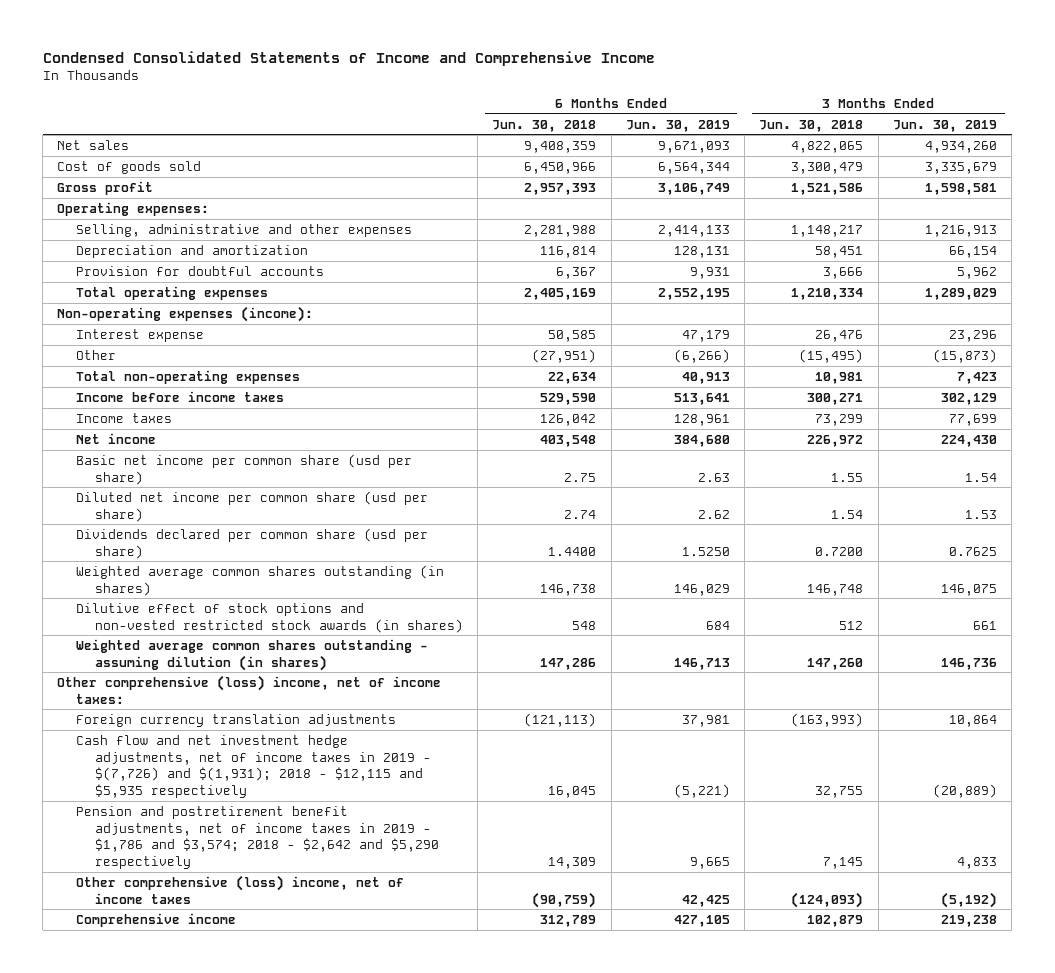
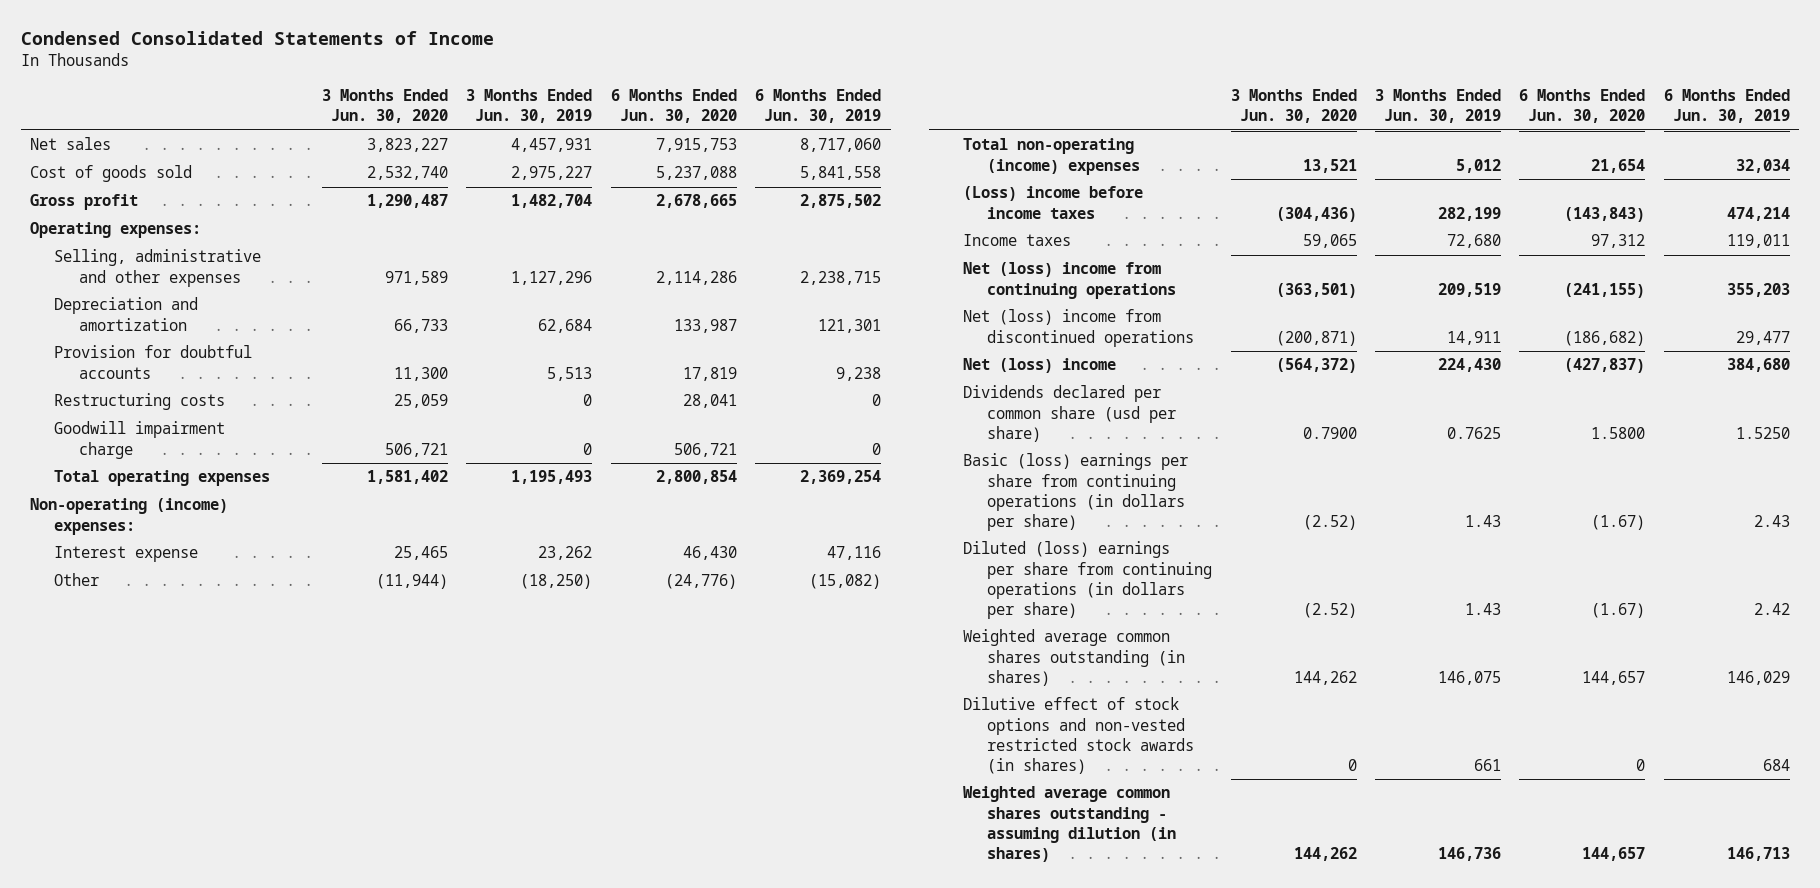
[42,50,655,66] Condensed Consolidated Statements of Income and Comprehensive Income -> [20,31,494,46] Condensed Consolidated Statements of Income
[492,119,597,132] Jun. 30, 2018 -> none
[759,119,864,132] Jun. 30, 2018 -> none
none -> [322,89,449,124] 3 Months Ended Jun. 30, 2020
none -> [610,89,737,124] 6 Months Ended Jun. 30, 2020
[657,140,730,153] 9,671,093 -> [800,138,882,153] 8,717,060
[925,140,998,153] 4,934,260 -> [511,138,593,153] 4,457,931
[657,161,730,174] 6,564,344 -> [800,166,882,181] 5,841,558
[925,161,998,174] 3,335,679 -> [511,166,593,181] 2,975,227
[657,182,730,195] 3,106,749 -> [800,194,882,209] 2,875,502
[925,182,998,195] 1,598,581 -> [511,194,593,209] 1,482,704
[76,453,413,485] Basic net income per common share (usd per share) -> none
[76,490,429,522] Diluted net income per common share (usd per share) -> none
[657,224,730,237] 2,414,133 -> [800,270,882,285] 2,238,715
[925,224,998,237] 1,216,913 -> [511,270,593,285] 1,127,296
[673,245,730,258] 128,131 -> [818,318,882,333] 121,301
[949,245,998,258] 66,154 -> [538,318,593,333] 62,684
[689,266,730,279] 9,931 -> [836,366,882,381] 9,238
[957,266,998,279] 5,962 -> [547,366,593,381] 5,513
none -> [54,393,226,411] Restructuring costs
none -> [54,421,226,459] Goodwill impairment charge
[657,287,730,300] 2,552,195 -> [800,470,882,485] 2,369,254
[925,287,998,300] 1,289,029 -> [511,470,593,485] 1,195,493
[57,305,314,322] Non-operating expenses (income): -> [30,498,229,535] Non-operating (income) expenses:
[681,329,730,342] 47,179 -> [827,546,882,561] 47,116
[949,329,998,342] 23,296 -> [538,546,593,561] 23,262
[673,348,730,363] (6,266) -> [809,574,882,590] (15,082)
[933,348,998,363] (15,873) -> [520,574,593,590] (18,250)
[76,369,301,384] Total non-operating expenses -> [962,138,1141,175] Total non-operating (income) expenses
[681,371,730,384] 40,913 -> [1735,158,1790,173] 32,034
[957,371,998,384] 7,423 -> [1455,158,1501,173] 5,012
[76,390,285,402] Income before income taxes -> [962,186,1143,219] (Loss) income before income taxes
[673,392,730,405] 513,641 -> [1726,206,1790,221] 474,214
[941,392,998,405] 302,129 -> [1437,206,1501,221] 282,199
[673,413,730,426] 128,961 -> [1726,234,1790,249] 119,011
[949,413,998,426] 77,699 -> [1446,234,1501,249] 72,680
none -> [962,262,1177,299] Net (loss) income from continuing operations
none -> [962,309,1195,347] Net (loss) income from discontinued operations
[76,432,157,444] Net income -> [962,358,1116,374] Net (loss) income
none -> [962,453,1188,531] Basic (loss) earnings per share from continuing operations (in dollars per share)
none -> [962,541,1213,619] Diluted (loss) earnings per share from continuing operations (in dollars per share)
[57,674,442,704] Other comprehensive (loss) income, net of income taxes: -> none
[76,713,397,727] Foreign currency translation adjustments -> none
[76,734,431,799] Cash flow and net investment hedge adjustments, net of income taxes in 2019 - $(7,726) and $(1,931); 2018 - $12,115 and $5,935 respectively -> none
[76,805,439,870] Pension and postretirement benefit adjustments, net of income taxes in 2019 - $1,786 and $3,574; 2018 - $2,642 and $5,290 respectively -> none
[76,874,405,904] Other comprehensive (loss) income, net of income taxes -> none
[76,912,237,927] Comprehensive income -> none

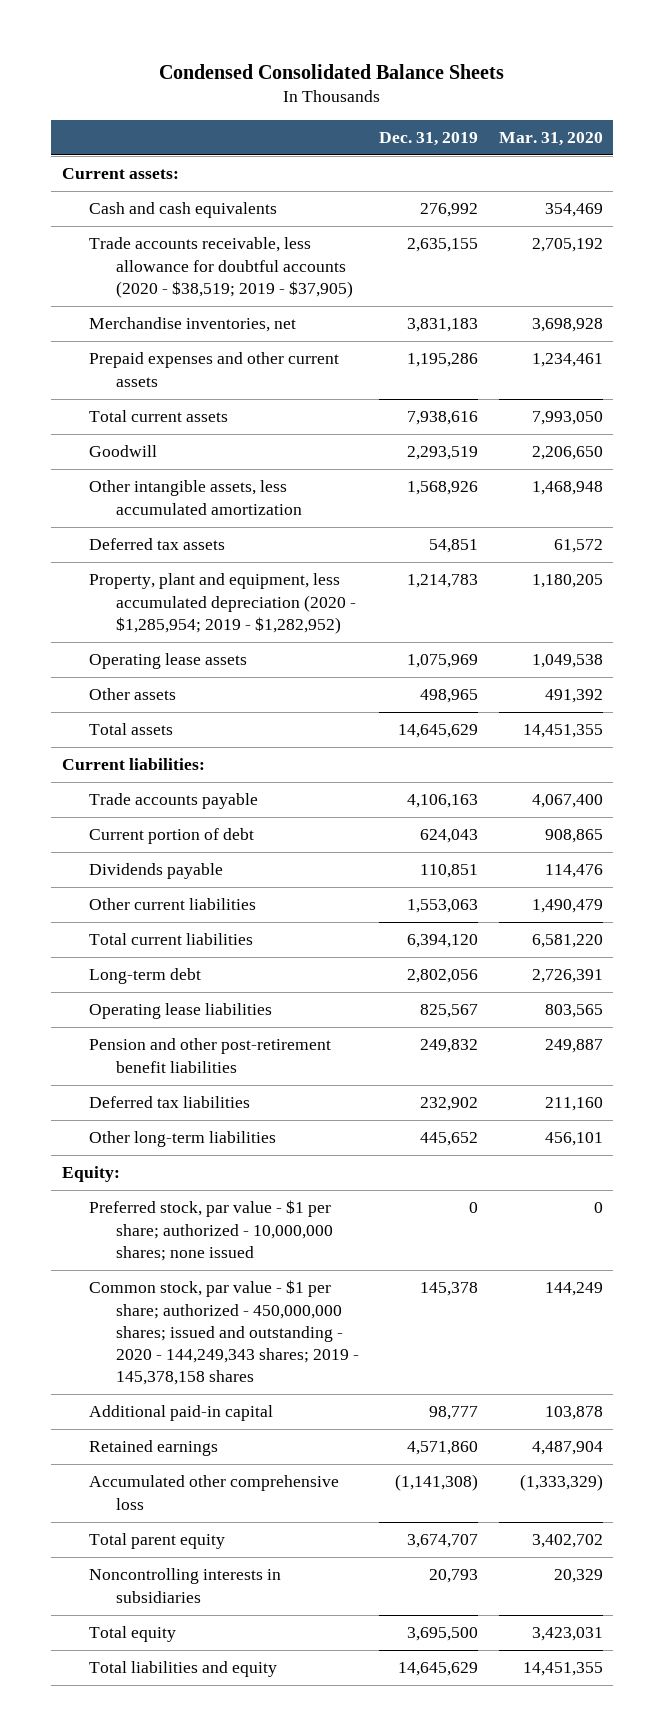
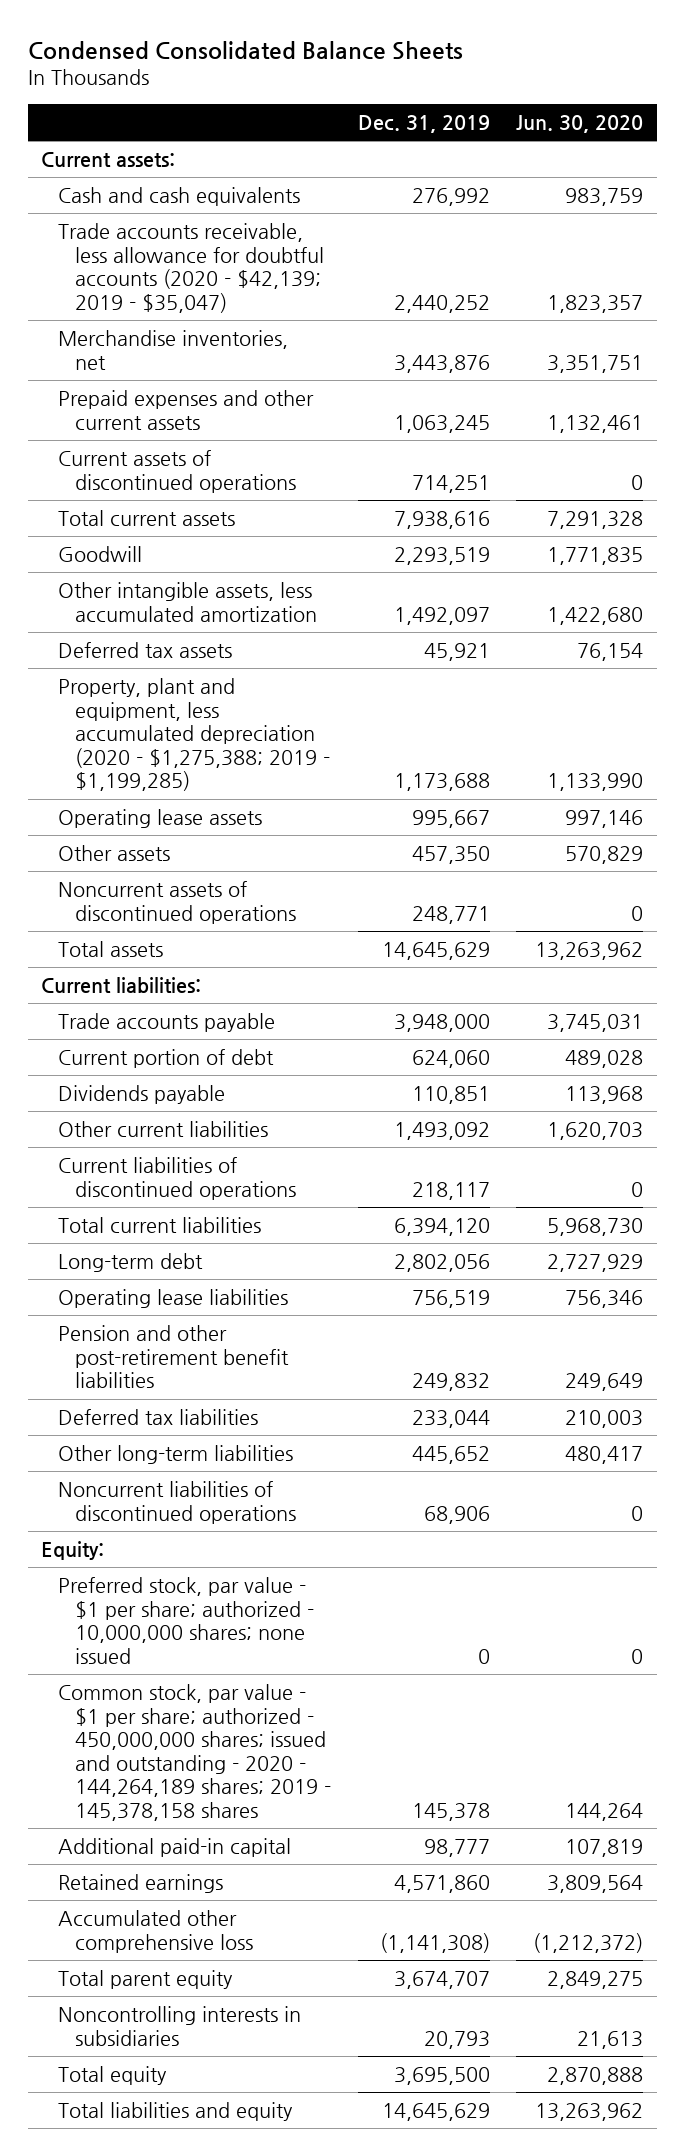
[498,131,603,146] Mar. 31, 2020 -> none
none -> [516,114,644,133] Jun. 30, 2020
[88,237,353,298] Trade accounts receivable, less allowance for doubtful accounts (2020 - $38,519; 2019 - $37,905) -> [57,222,324,313] Trade accounts receivable, less allowance for doubtful accounts (2020 - $42,139; 2019 - $35,047)
[407,238,479,253] 2,635,155 -> [393,294,490,313] 2,440,252
[407,318,479,333] 3,831,183 -> [393,354,490,373] 3,443,876
[407,353,479,368] 1,195,286 -> [393,414,490,433] 1,063,245
none -> [57,449,296,493] Current assets of discontinued operations
[407,481,479,496] 1,568,926 -> [393,606,490,625] 1,492,097
[429,539,479,554] 54,851 -> [423,642,490,661] 45,921
[88,573,356,634] Property, plant and equipment, less accumulated depreciation (2020 - $1,285,954; 2019 - $1,282,952) -> [57,677,330,792] Property, plant and equipment, less accumulated depreciation (2020 - $1,275,388; 2019 - $1,199,285)
[407,574,479,589] 1,214,783 -> [393,773,490,792] 1,173,688
[407,654,479,669] 1,075,969 -> [411,809,490,828] 995,667
[420,689,479,704] 498,965 -> [411,845,490,864] 457,350
none -> [57,880,296,924] Noncurrent assets of discontinued operations
[407,794,479,809] 4,106,163 -> [393,1013,490,1032] 3,948,000
[420,829,479,844] 624,043 -> [411,1049,490,1068] 624,060
[407,899,479,914] 1,553,063 -> [393,1121,490,1140] 1,493,092
none -> [57,1156,296,1200] Current liabilities of discontinued operations
[420,1004,479,1019] 825,567 -> [411,1289,490,1308] 756,519
[420,1097,479,1112] 232,902 -> [411,1409,490,1428] 233,044
none -> [57,1480,296,1524] Noncurrent liabilities of discontinued operations
[88,1280,359,1385] Common stock, par value - $1 per share; authorized - 450,000,000 shares; issued and outstanding - 2020 - 144,249,343 shares; 2019 - 145,378,158 shares -> [57,1683,331,1822] Common stock, par value - $1 per share; authorized - 450,000,000 shares; issued and outstanding - 2020 - 144,264,189 shares; 2019 - 145,378,158 shares

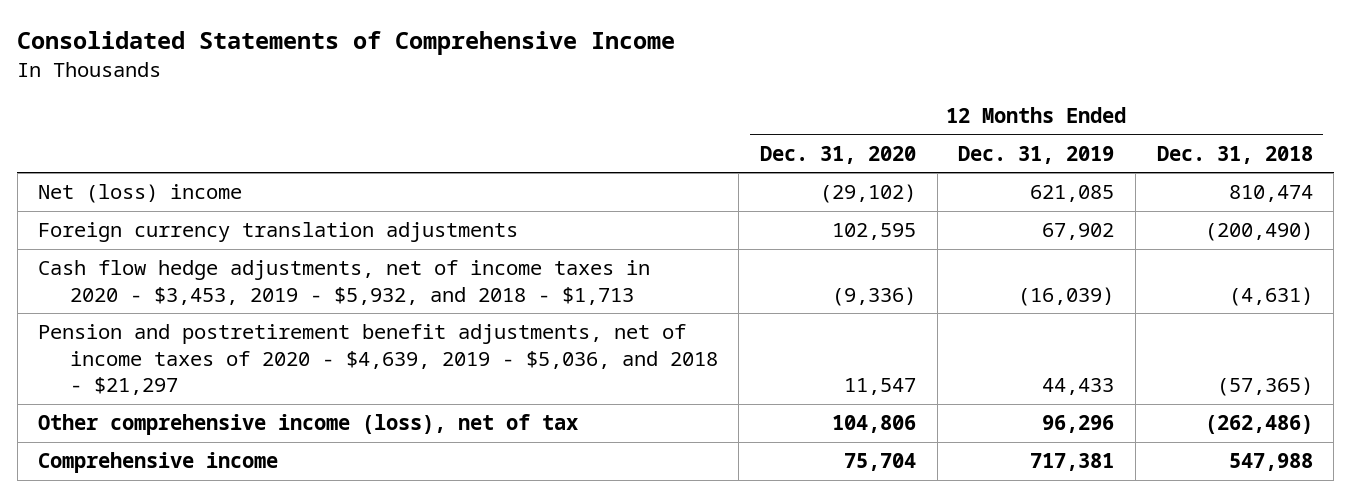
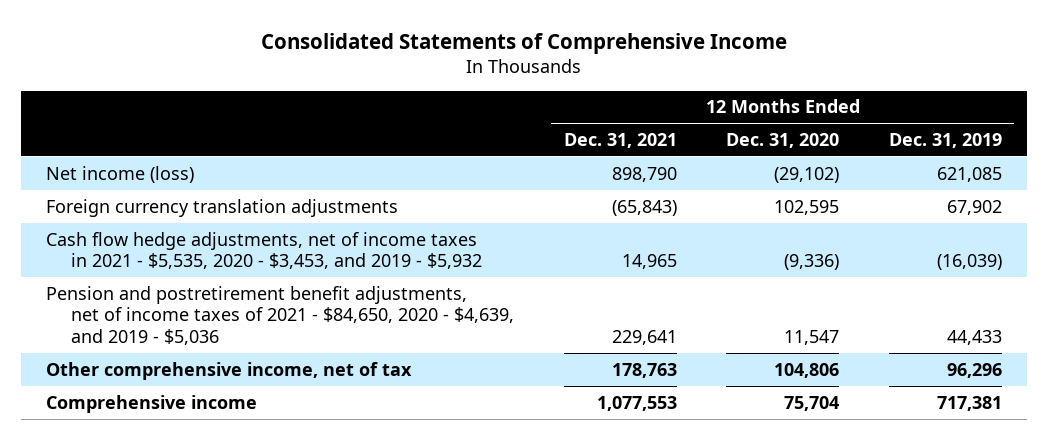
[1156,145,1313,164] Dec. 31, 2018 -> none
none -> [563,132,677,148] Dec. 31, 2021
[38,184,243,204] Net (loss) income -> [45,165,194,183] Net income (loss)
[38,260,651,305] Cash flow hedge adjustments, net of income taxes in 2020 - $3,453, 2019 - $5,932, and 2018 - $1,713 -> [45,231,483,270] Cash flow hedge adjustments, net of income taxes in 2021 - $5,535, 2020 - $3,453, and 2019 - $5,932
[38,324,718,396] Pension and postretirement benefit adjustments, net of income taxes of 2020 - $4,639, 2019 - $5,036, and 2018 - $21,297 -> [45,285,515,345] Pension and postretirement benefit adjustments, net of income taxes of 2021 - $84,650, 2020 - $4,639, and 2019 - $5,036
[38,414,579,436] Other comprehensive income (loss), net of tax -> [45,361,412,380] Other comprehensive income, net of tax

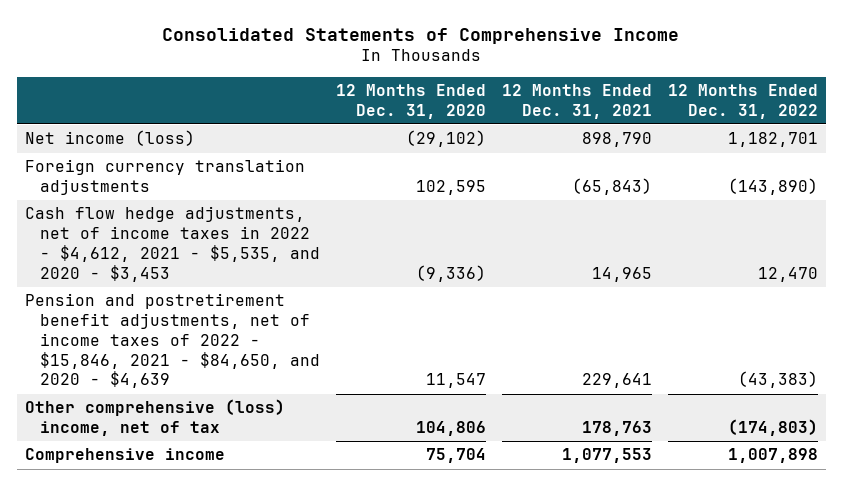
[888,132,1002,148] Dec. 31, 2019 -> none
none -> [668,83,819,119] 12 Months Ended Dec. 31, 2022
[45,231,483,270] Cash flow hedge adjustments, net of income taxes in 2021 - $5,535, 2020 - $3,453, and 2019 - $5,932 -> [24,206,321,282] Cash flow hedge adjustments, net of income taxes in 2022 - $4,612, 2021 - $5,535, and 2020 - $3,453
[45,285,515,345] Pension and postretirement benefit adjustments, net of income taxes of 2021 - $84,650, 2020 - $4,639, and 2019 - $5,036 -> [24,293,321,389] Pension and postretirement benefit adjustments, net of income taxes of 2022 - $15,846, 2021 - $84,650, and 2020 - $4,639
[45,361,412,380] Other comprehensive income, net of tax -> [24,399,285,437] Other comprehensive (loss) income, net of tax

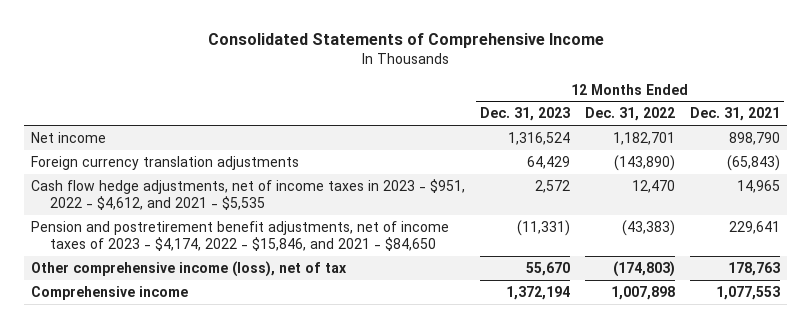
[336,83,487,119] 12 Months Ended Dec. 31, 2020 -> none
none -> [480,107,571,122] Dec. 31, 2023
[24,130,195,147] Net income (loss) -> [31,131,107,143] Net income
[24,206,321,282] Cash flow hedge adjustments, net of income taxes in 2022 - $4,612, 2021 - $5,535, and 2020 - $3,453 -> [31,178,466,211] Cash flow hedge adjustments, net of income taxes in 2023 - $951, 2022 - $4,612, and 2021 - $5,535
[24,293,321,389] Pension and postretirement benefit adjustments, net of income taxes of 2022 - $15,846, 2021 - $84,650, and 2020 - $4,639 -> [31,220,450,252] Pension and postretirement benefit adjustments, net of income taxes of 2023 - $4,174, 2022 - $15,846, and 2021 - $84,650
[24,399,285,437] Other comprehensive (loss) income, net of tax -> [31,260,348,277] Other comprehensive income (loss), net of tax

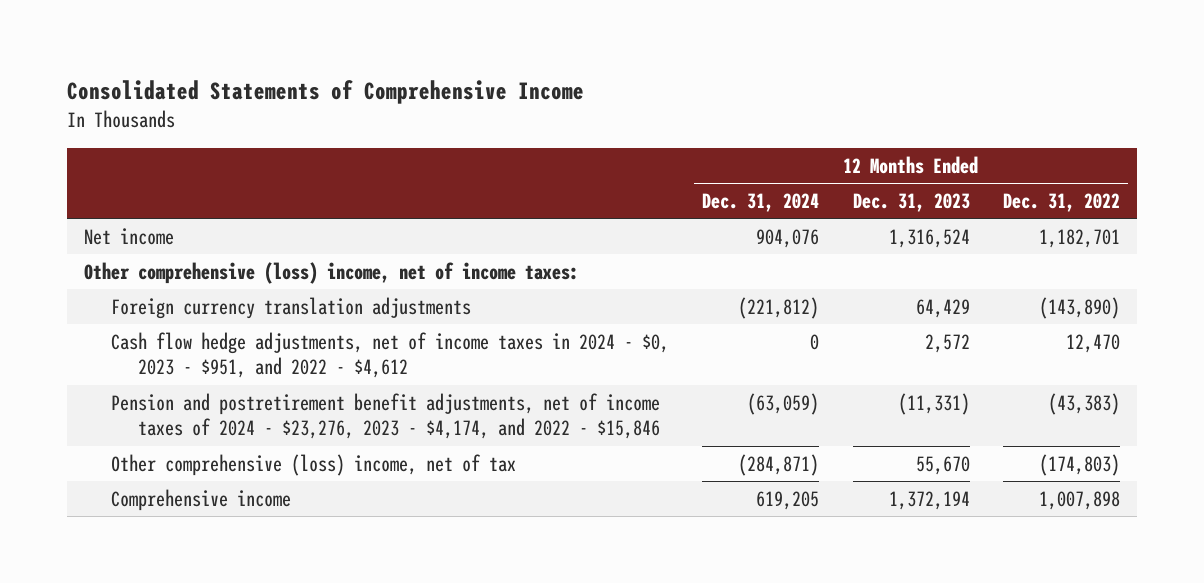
[689,107,780,122] Dec. 31, 2021 -> none
none -> [702,192,820,212] Dec. 31, 2024
none -> [84,261,580,284] Other comprehensive (loss) income, net of income taxes:
[31,178,466,211] Cash flow hedge adjustments, net of income taxes in 2023 - $951, 2022 - $4,612, and 2021 - $5,535 -> [111,331,670,379] Cash flow hedge adjustments, net of income taxes in 2024 - $0, 2023 - $951, and 2022 - $4,612
[31,220,450,252] Pension and postretirement benefit adjustments, net of income taxes of 2023 - $4,174, 2022 - $15,846, and 2021 - $84,650 -> [111,392,661,440] Pension and postretirement benefit adjustments, net of income taxes of 2024 - $23,276, 2023 - $4,174, and 2022 - $15,846
[31,260,348,277] Other comprehensive income (loss), net of tax -> [111,453,517,476] Other comprehensive (loss) income, net of tax

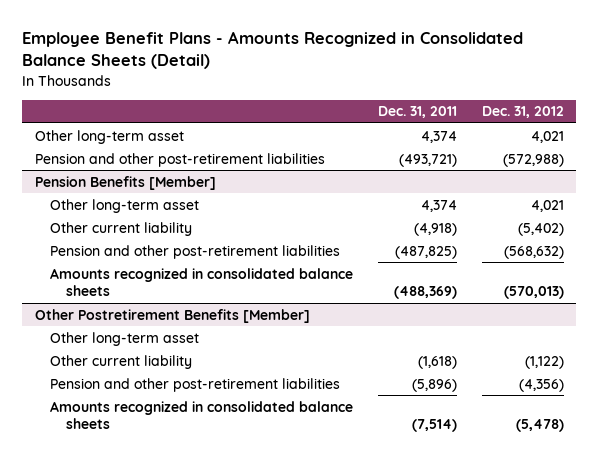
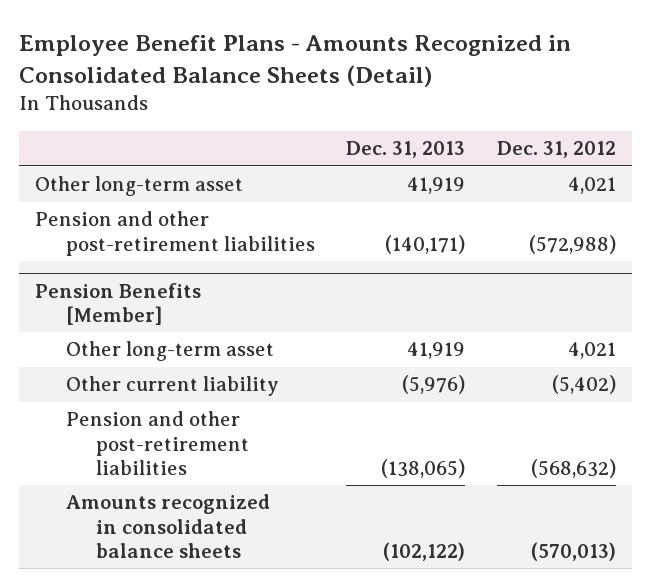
[378,106,458,119] Dec. 31, 2011 -> none
none -> [346,141,466,159] Dec. 31, 2013
[34,308,310,323] Other Postretirement Benefits [Member] -> none
[50,331,200,346] Other long-term asset -> none
[50,354,193,369] Other current liability -> none
[50,377,341,392] Pension and other post-retirement liabilities -> none
[50,400,354,430] Amounts recognized in consolidated balance sheets -> none

